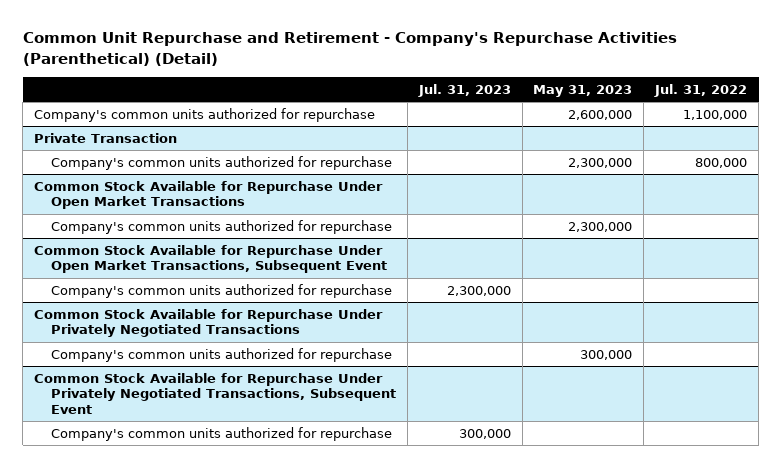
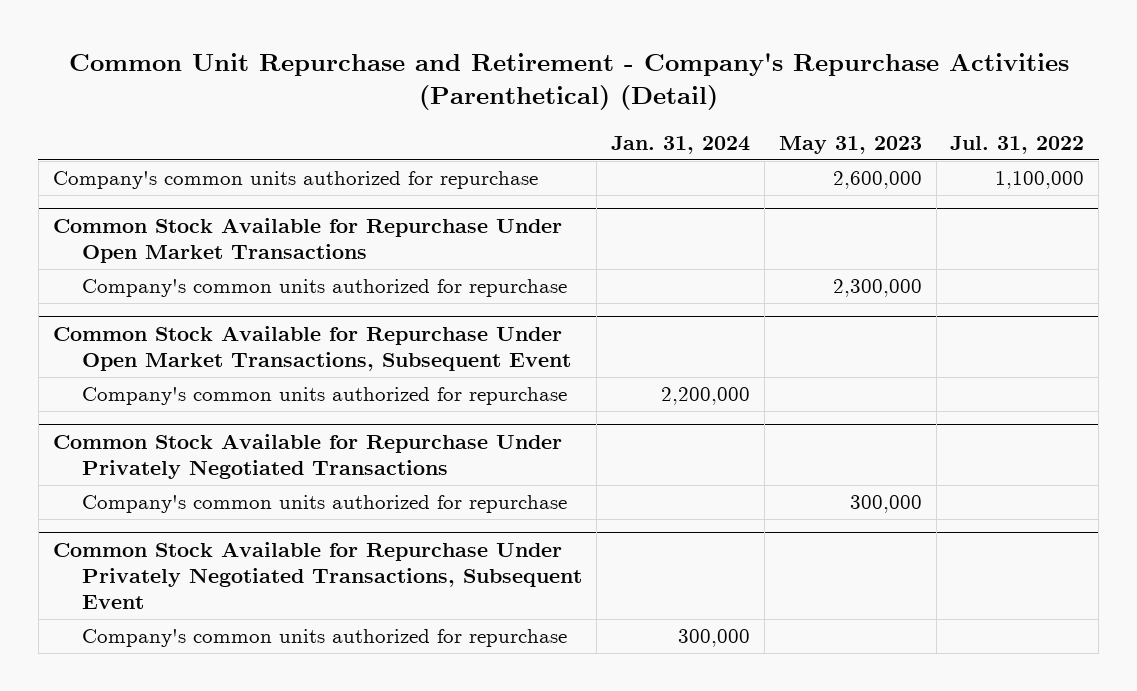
[417,83,511,97] Jul. 31, 2023 -> none
none -> [610,135,750,154] Jan. 31, 2024
[34,132,178,143] Private Transaction -> none
[51,155,393,170] Company's common units authorized for repurchase -> none

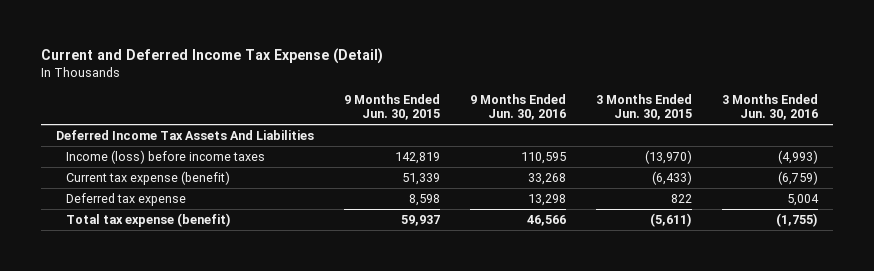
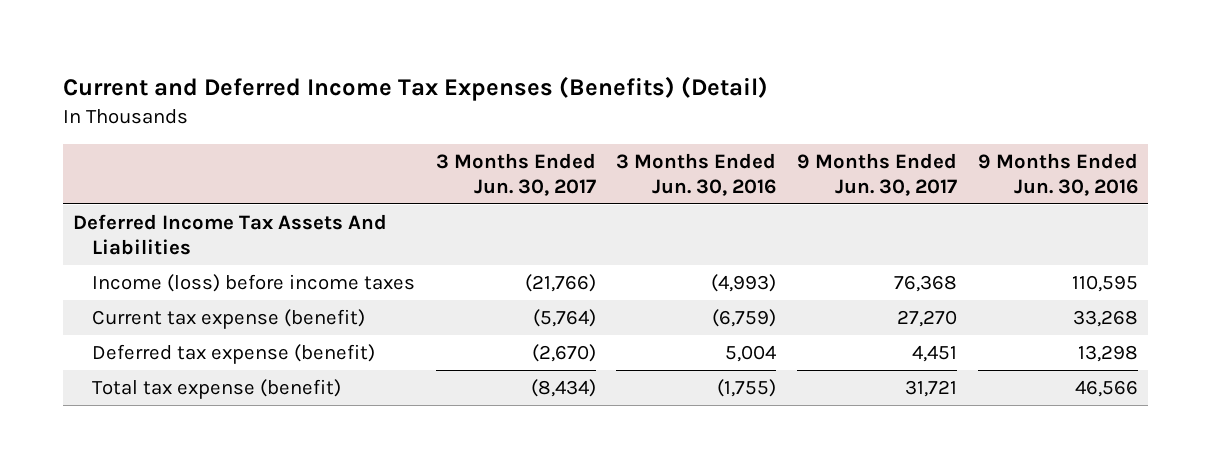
[40,47,383,64] Current and Deferred Income Tax Expense (Detail) -> [62,75,768,101] Current and Deferred Income Tax Expenses (Benefits) (Detail)
[343,93,440,121] 9 Months Ended Jun. 30, 2015 -> none
[596,93,693,121] 3 Months Ended Jun. 30, 2015 -> none
none -> [435,152,596,196] 3 Months Ended Jun. 30, 2017
none -> [797,152,958,196] 9 Months Ended Jun. 30, 2017
[65,192,186,206] Deferred tax expense -> [91,344,375,365] Deferred tax expense (benefit)

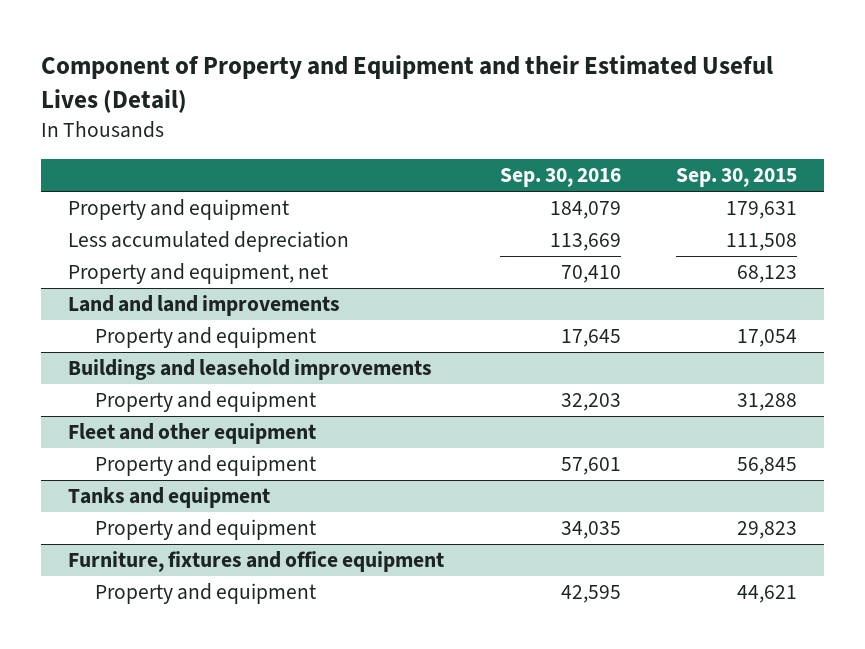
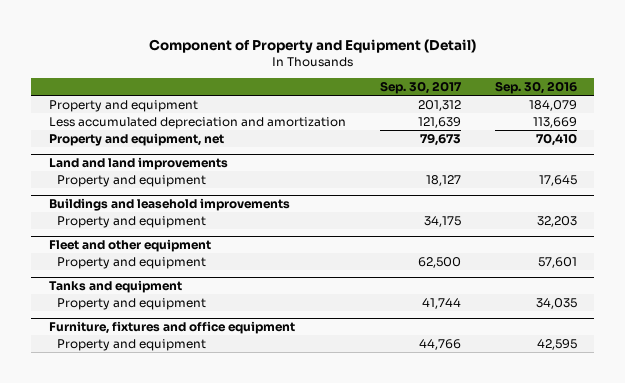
[40,55,773,114] Component of Property and Equipment and their Estimated Useful Lives (Detail) -> [148,38,476,53] Component of Property and Equipment (Detail)
[675,168,797,188] Sep. 30, 2015 -> none
none -> [379,81,462,95] Sep. 30, 2017
[68,231,350,253] Less accumulated depreciation -> [48,117,346,130] Less accumulated depreciation and amortization

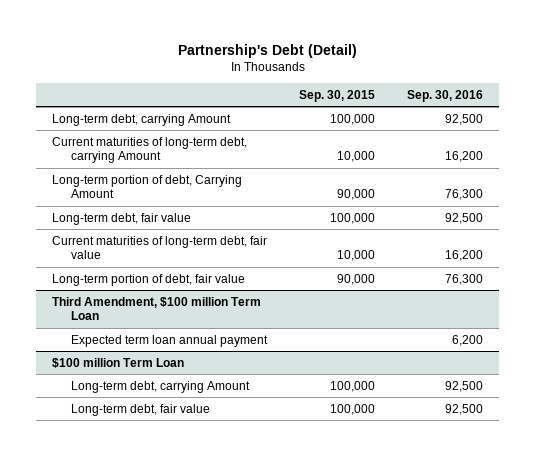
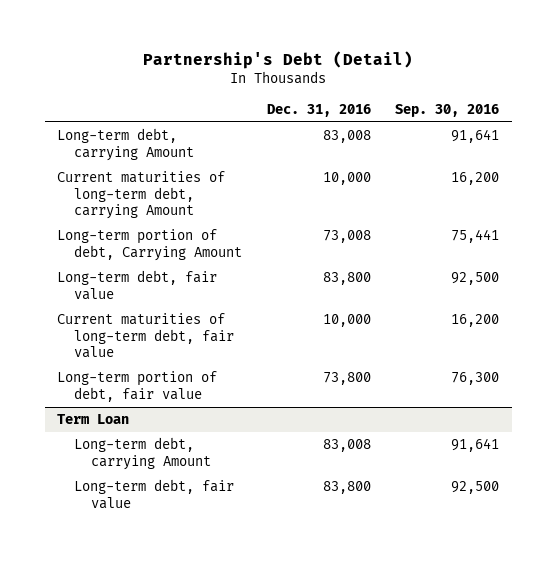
[299,90,376,103] Sep. 30, 2015 -> none
none -> [266,103,371,117] Dec. 31, 2016
[444,113,483,125] 92,500 -> [451,129,500,144] 91,641
[444,189,483,201] 76,300 -> [451,229,500,244] 75,441
[52,296,262,321] Third Amendment, $100 million Term Loan -> none
[71,334,269,347] Expected term loan annual payment -> none
[52,357,185,368] $100 million Term Loan -> [56,414,129,425] Term Loan
[444,380,483,392] 92,500 -> [451,438,500,453] 91,641

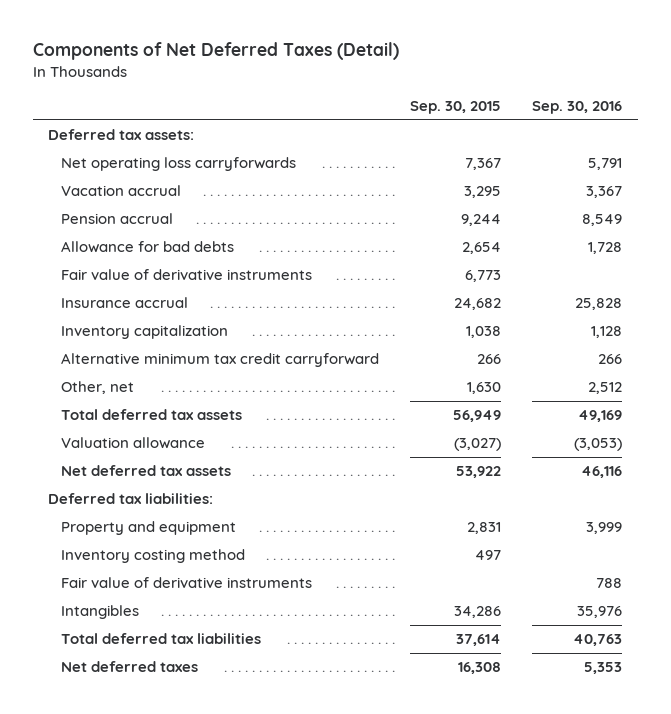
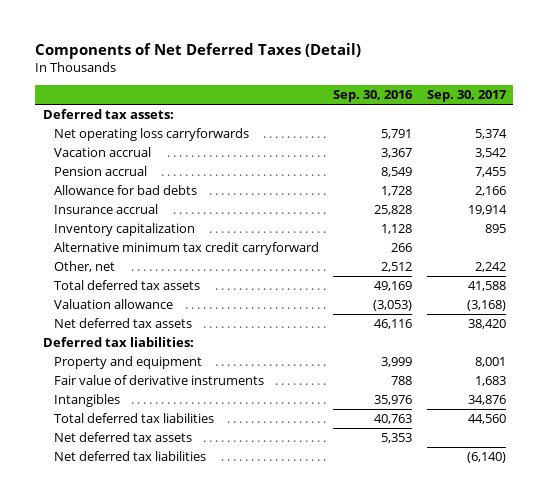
[410,101,502,115] Sep. 30, 2015 -> none
none -> [427,90,508,103] Sep. 30, 2017
[61,269,313,281] Fair value of derivative instruments -> none
[61,549,246,564] Inventory costing method -> none
[61,661,199,673] Net deferred taxes -> [53,432,192,443] Net deferred tax assets
none -> [53,451,206,462] Net deferred tax liabilities

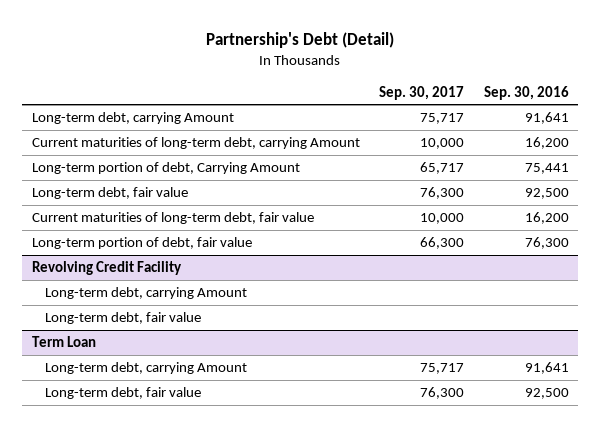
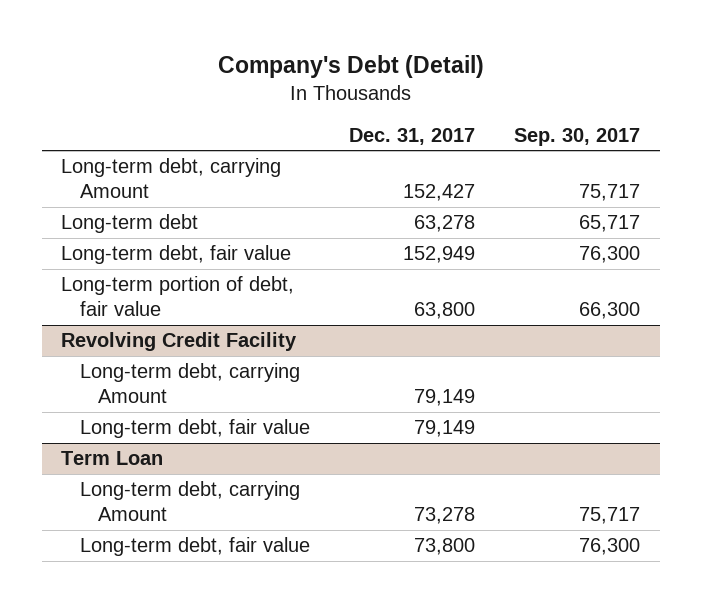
[206,32,395,49] Partnership's Debt (Detail) -> [217,54,484,78] Company's Debt (Detail)
[483,85,569,100] Sep. 30, 2016 -> none
none -> [348,127,475,145] Dec. 31, 2017
[32,137,361,150] Current maturities of long-term debt, carrying Amount -> none
[32,162,301,175] Long-term portion of debt, Carrying Amount -> [61,214,199,234] Long-term debt
[32,212,315,225] Current maturities of long-term debt, fair value -> none

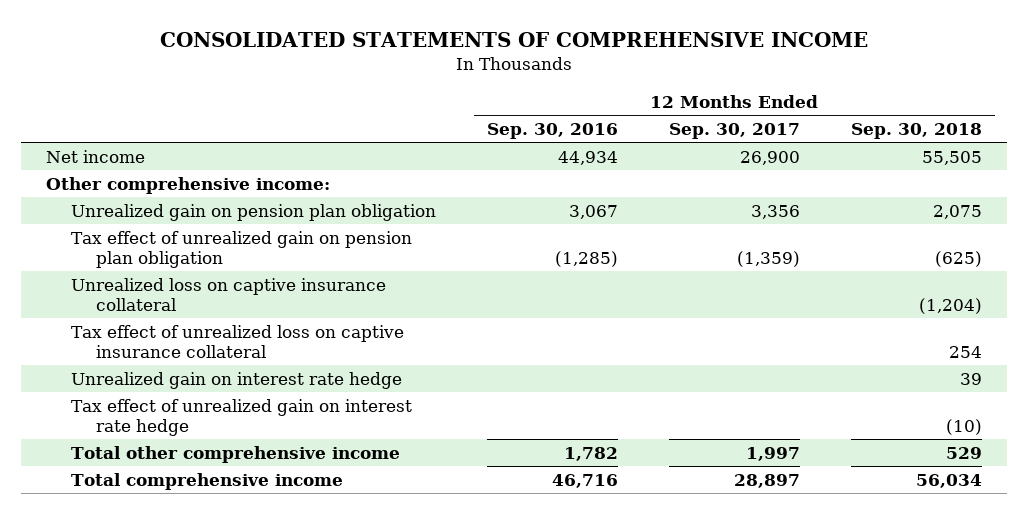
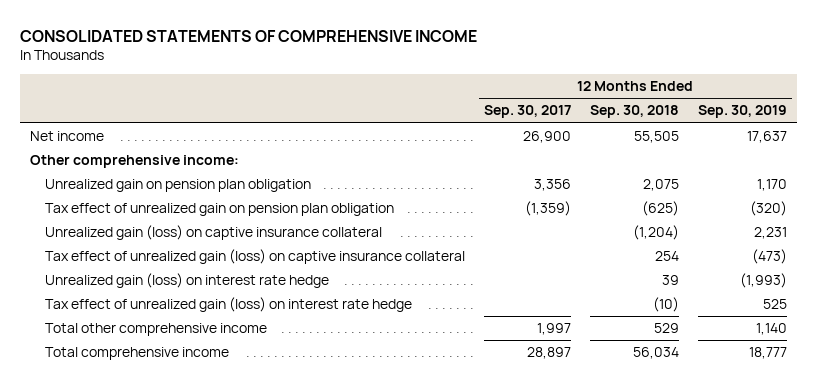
[487,123,619,140] Sep. 30, 2016 -> none
none -> [698,105,788,119] Sep. 30, 2019
[71,277,387,311] Unrealized loss on captive insurance collateral -> [44,225,382,241] Unrealized gain (loss) on captive insurance collateral
[71,324,405,358] Tax effect of unrealized loss on captive insurance collateral -> [44,249,465,265] Tax effect of unrealized gain (loss) on captive insurance collateral
[71,371,403,389] Unrealized gain on interest rate hedge -> [44,273,329,289] Unrealized gain (loss) on interest rate hedge
[71,398,413,436] Tax effect of unrealized gain on interest rate hedge -> [44,297,412,313] Tax effect of unrealized gain (loss) on interest rate hedge

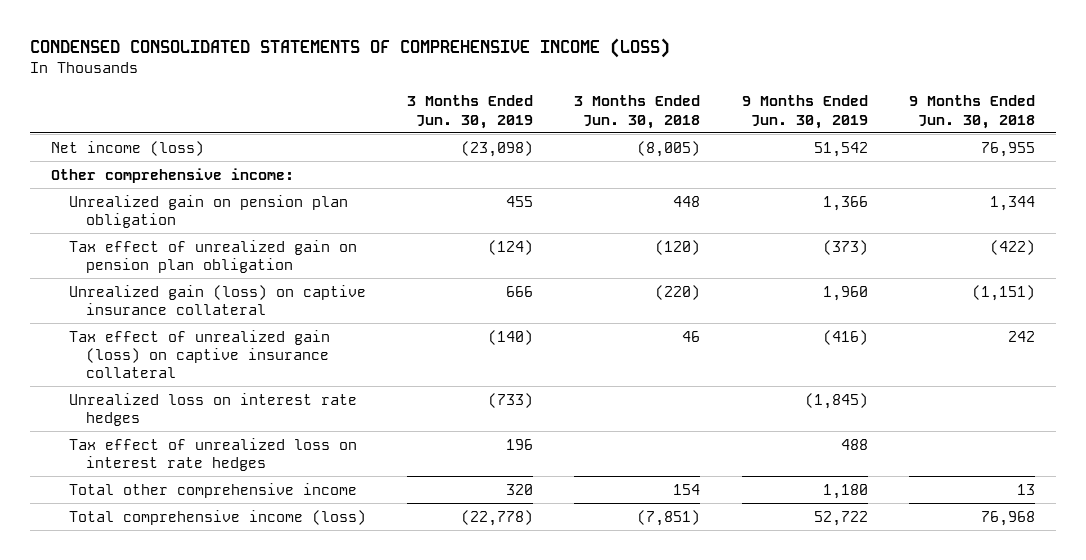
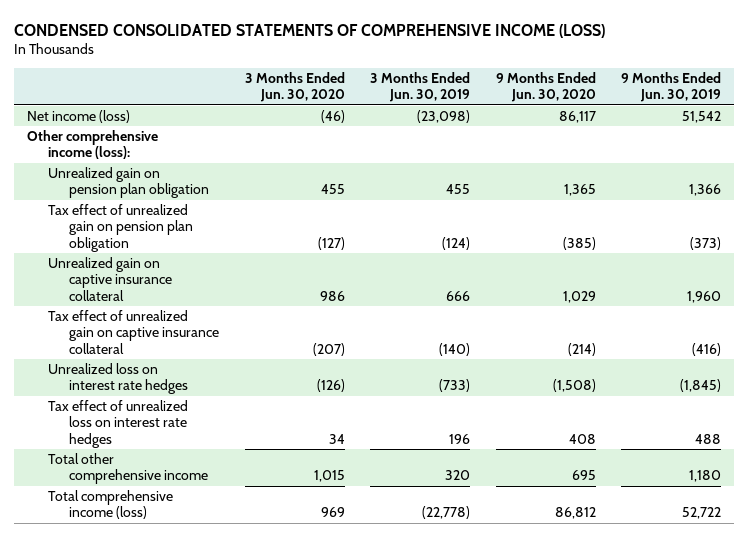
[574,95,701,129] 3 Months Ended Jun. 30, 2018 -> none
[909,95,1036,129] 9 Months Ended Jun. 30, 2018 -> none
none -> [244,71,345,103] 3 Months Ended Jun. 30, 2020
none -> [495,71,596,103] 9 Months Ended Jun. 30, 2020
[50,167,294,183] Other comprehensive income: -> [26,129,158,160] Other comprehensive income (loss):
[68,284,366,315] Unrealized gain (loss) on captive insurance collateral -> [47,256,173,301] Unrealized gain on captive insurance collateral
[68,329,330,378] Tax effect of unrealized gain (loss) on captive insurance collateral -> [47,309,220,354] Tax effect of unrealized gain on captive insurance collateral

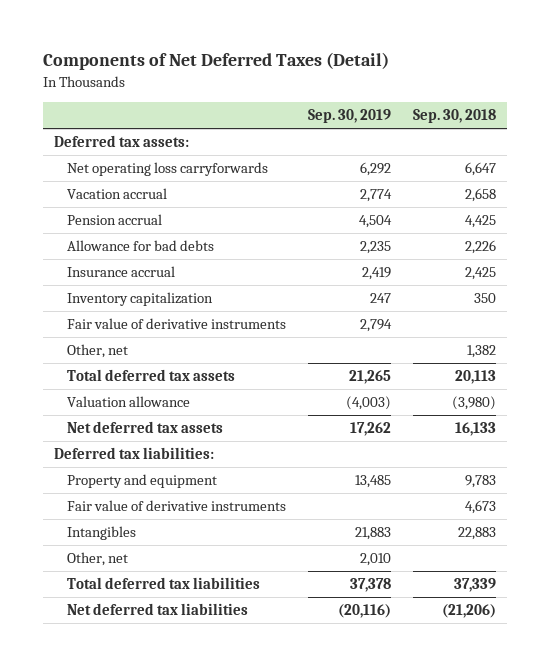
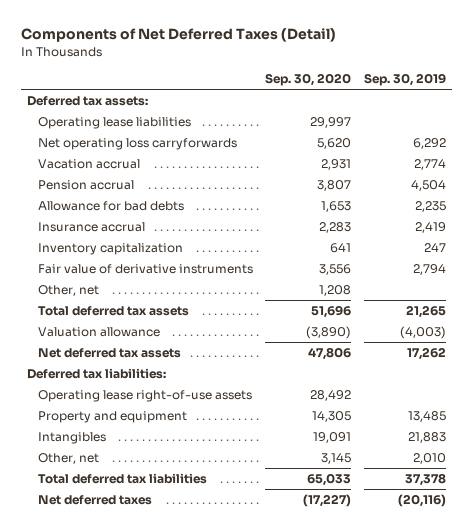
[412,109,496,124] Sep. 30, 2018 -> none
none -> [265,73,352,87] Sep. 30, 2020
none -> [37,116,191,129] Operating lease liabilities
none -> [37,389,252,402] Operating lease right-of-use assets
[67,500,287,512] Fair value of derivative instruments -> none
[67,603,249,616] Net deferred tax liabilities -> [37,494,152,505] Net deferred taxes

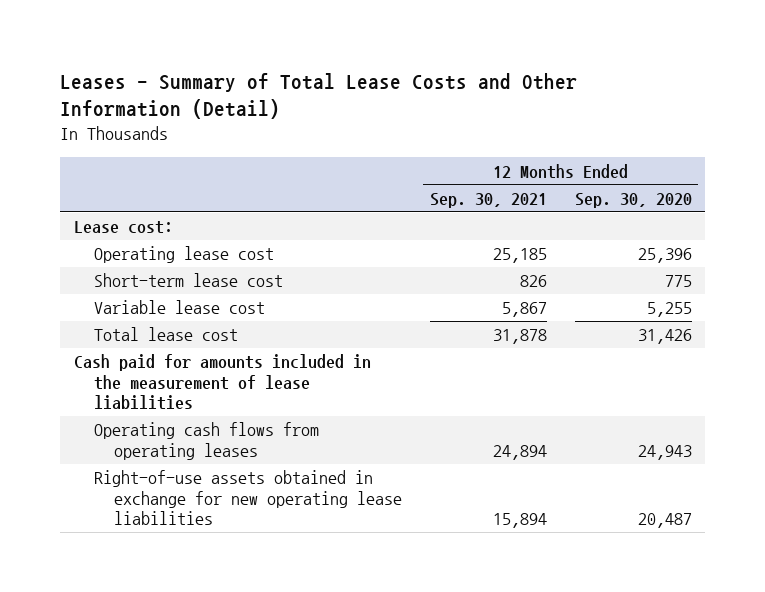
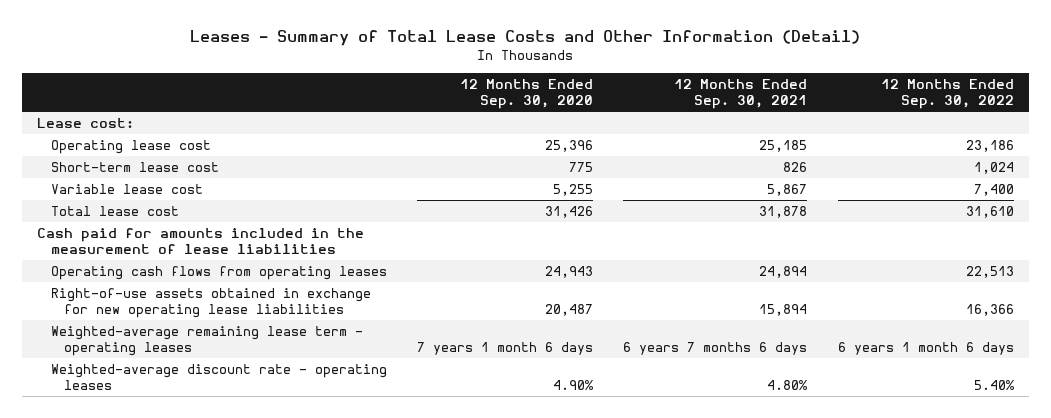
none -> [880,79,1014,110] 12 Months Ended Sep. 30, 2022
none -> [50,325,363,356] Weighted-average remaining lease term - operating leases
none -> [50,363,387,390] Weighted-average discount rate - operating leases

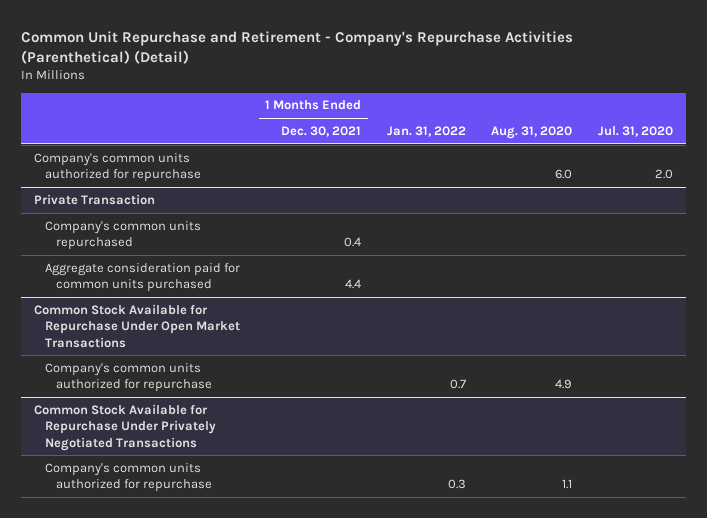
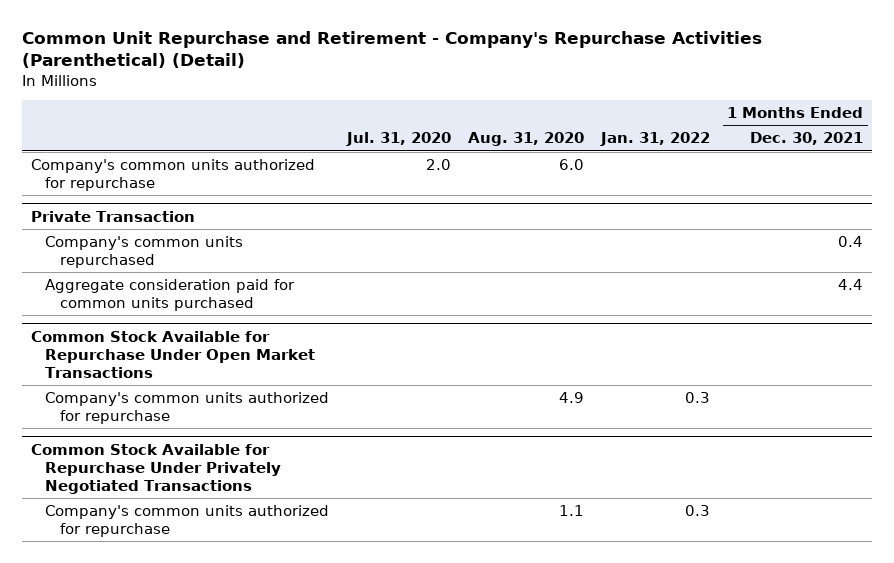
[449,379,466,390] 0.7 -> [685,391,711,403] 0.3

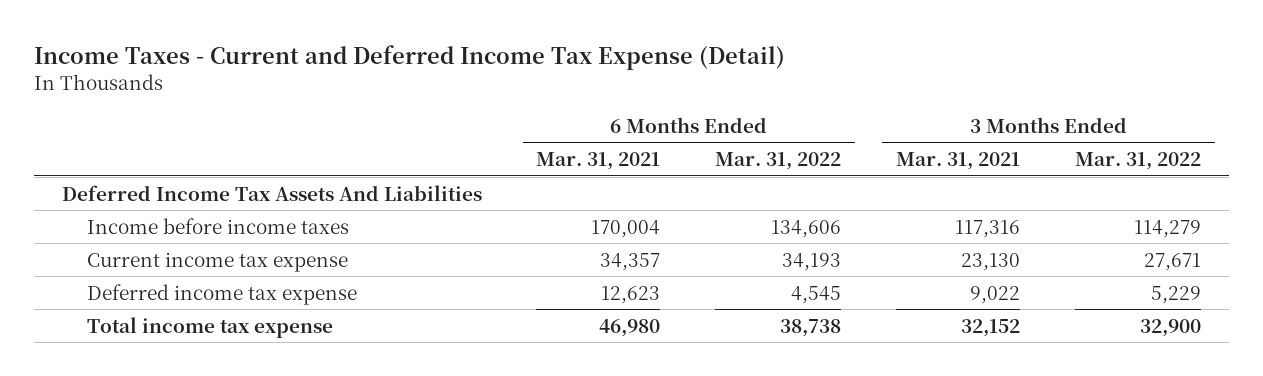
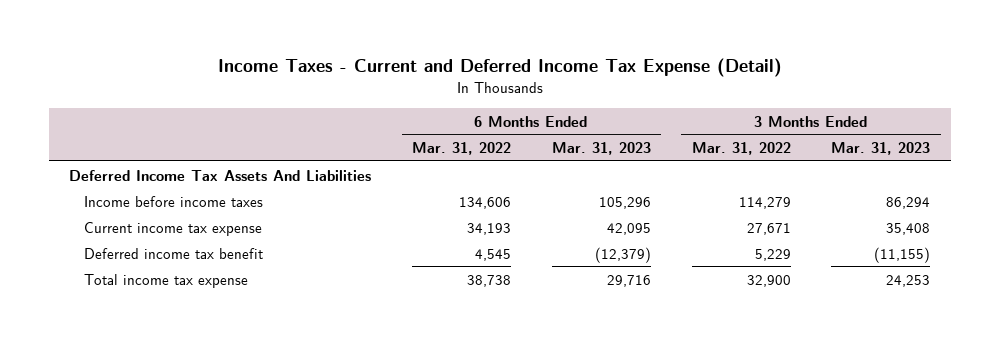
[536,152,661,171] Mar. 31, 2021 -> none
[896,152,1021,171] Mar. 31, 2021 -> none
none -> [551,141,651,155] Mar. 31, 2023
none -> [831,141,931,155] Mar. 31, 2023
[87,283,358,305] Deferred income tax expense -> [84,247,264,259] Deferred income tax benefit

